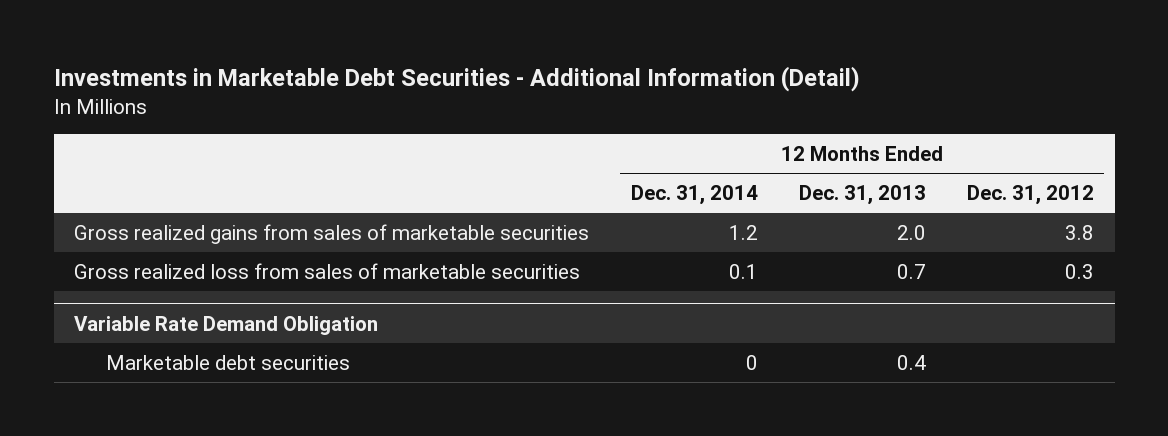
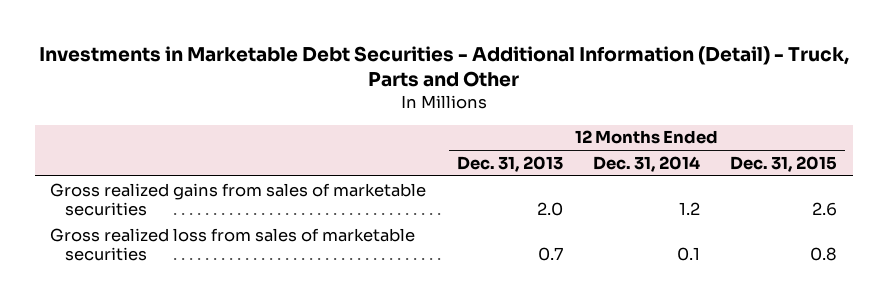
[53,65,860,92] Investments in Marketable Debt Securities - Additional Information (Detail) -> [38,45,849,88] Investments in Marketable Debt Securities - Additional Information (Detail) - Truck, Parts and Other
[967,184,1095,205] Dec. 31, 2012 -> none
none -> [730,156,838,173] Dec. 31, 2015
[74,315,379,335] Variable Rate Demand Obligation -> none
[105,354,350,370] Marketable debt securities -> none

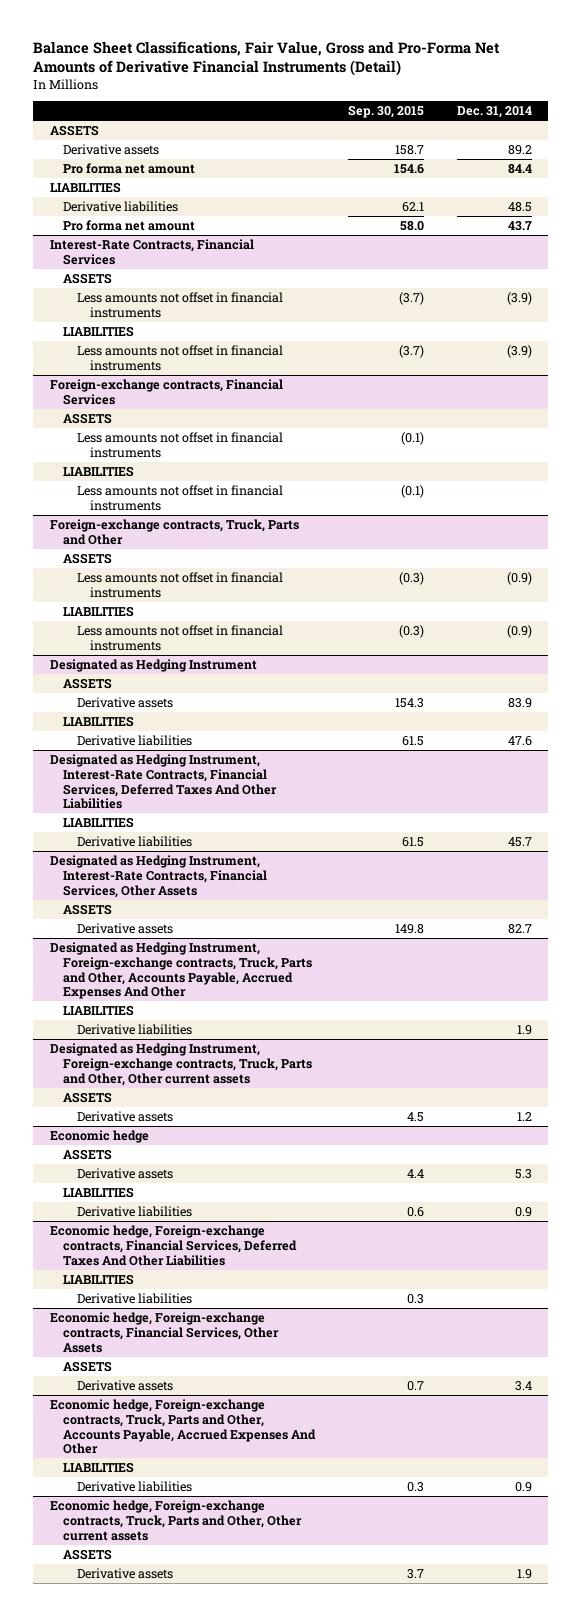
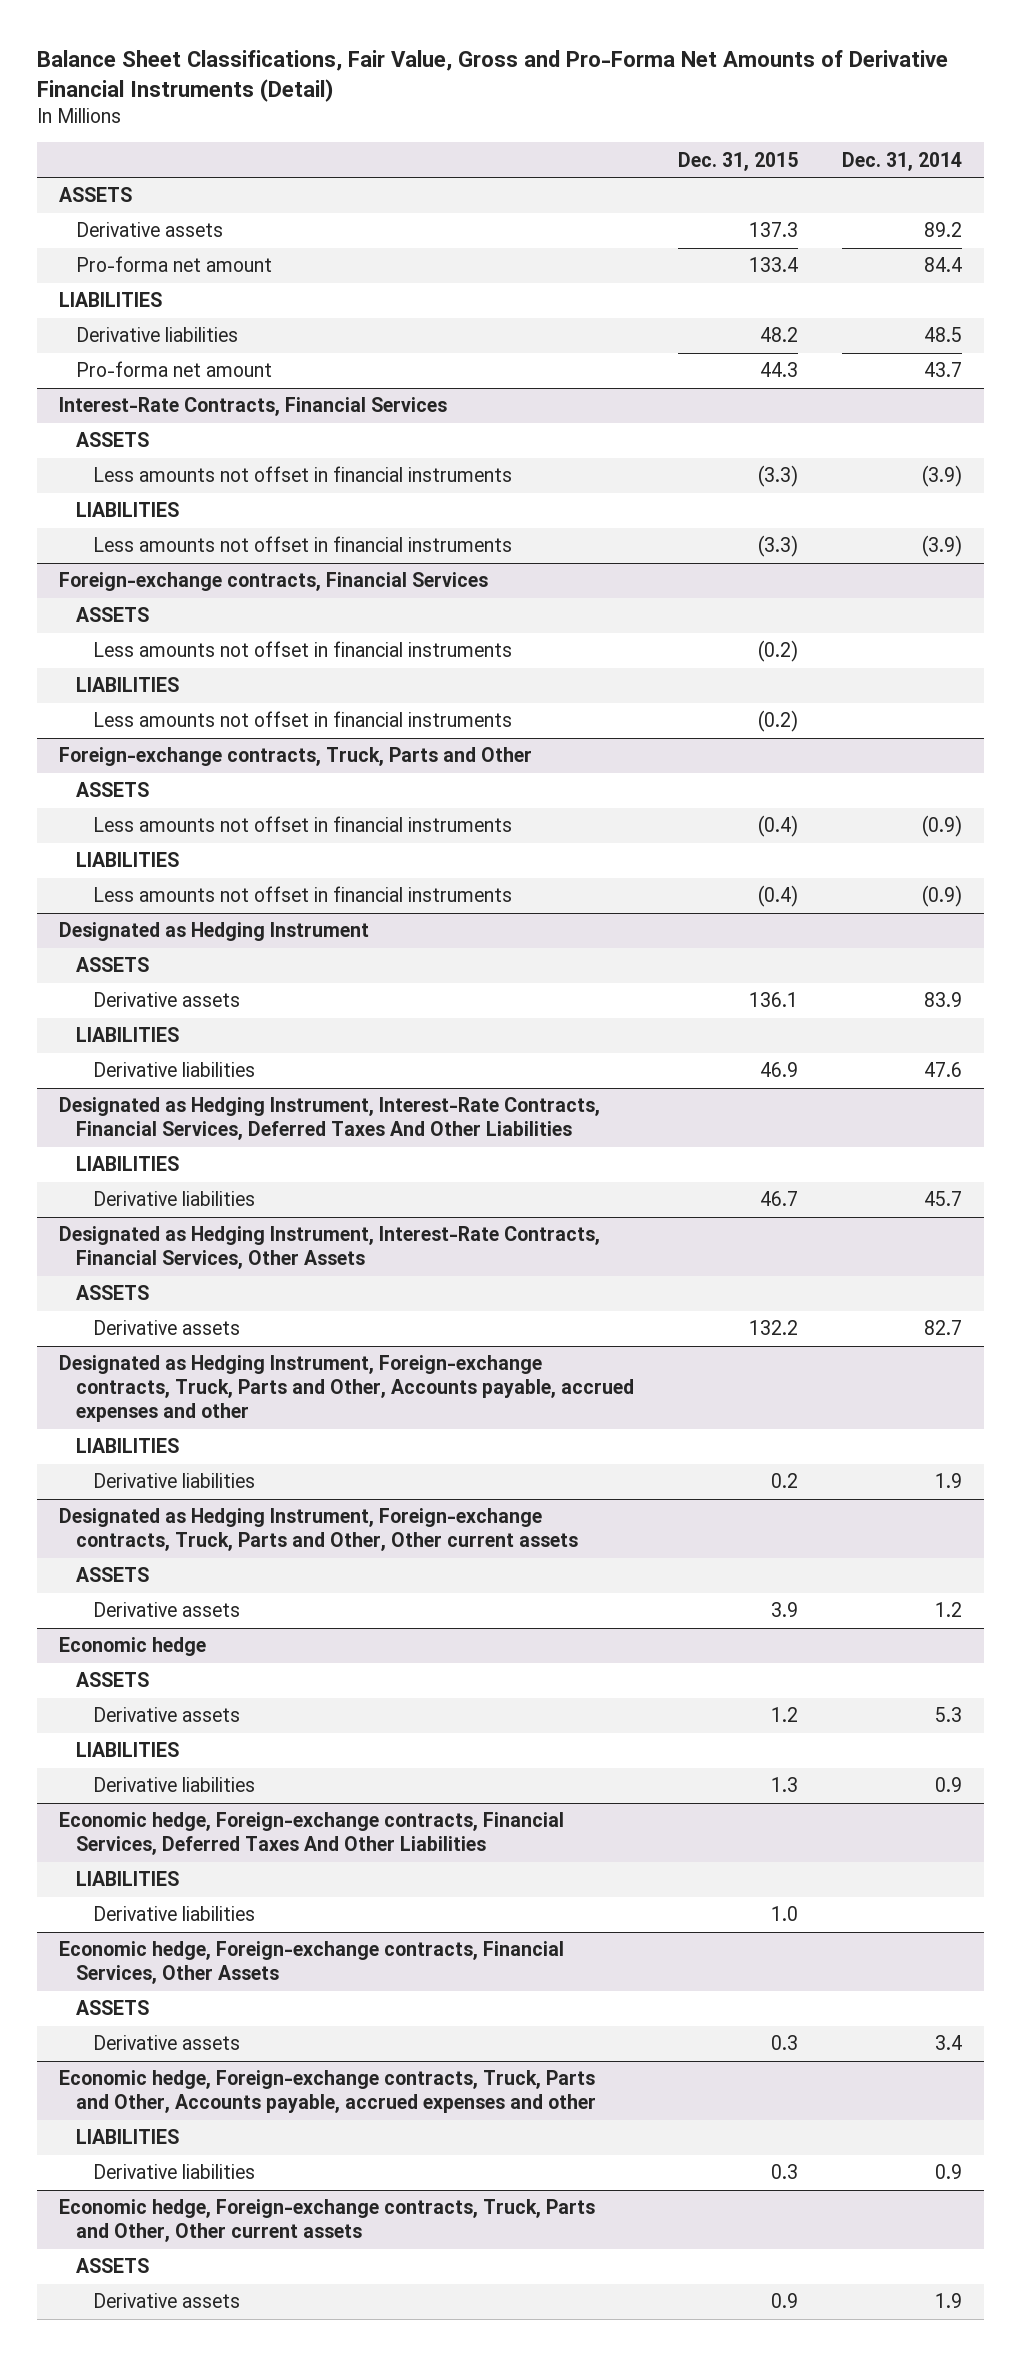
[347,105,424,119] Sep. 30, 2015 -> none
none -> [678,151,799,171] Dec. 31, 2015
[63,163,196,175] Pro forma net amount -> [76,256,273,273] Pro-forma net amount
[63,220,196,232] Pro forma net amount -> [76,361,273,378] Pro-forma net amount
[49,942,313,1000] Designated as Hedging Instrument, Foreign-exchange contracts, Truck, Parts and Other, Accounts Payable, Accrued Expenses And Other -> [58,1355,635,1423] Designated as Hedging Instrument, Foreign-exchange contracts, Truck, Parts and Other, Accounts payable, accrued expenses and other
[49,1399,317,1455] Economic hedge, Foreign-exchange contracts, Truck, Parts and Other, Accounts Payable, Accrued Expenses And Other -> [58,2070,597,2114] Economic hedge, Foreign-exchange contracts, Truck, Parts and Other, Accounts payable, accrued expenses and other

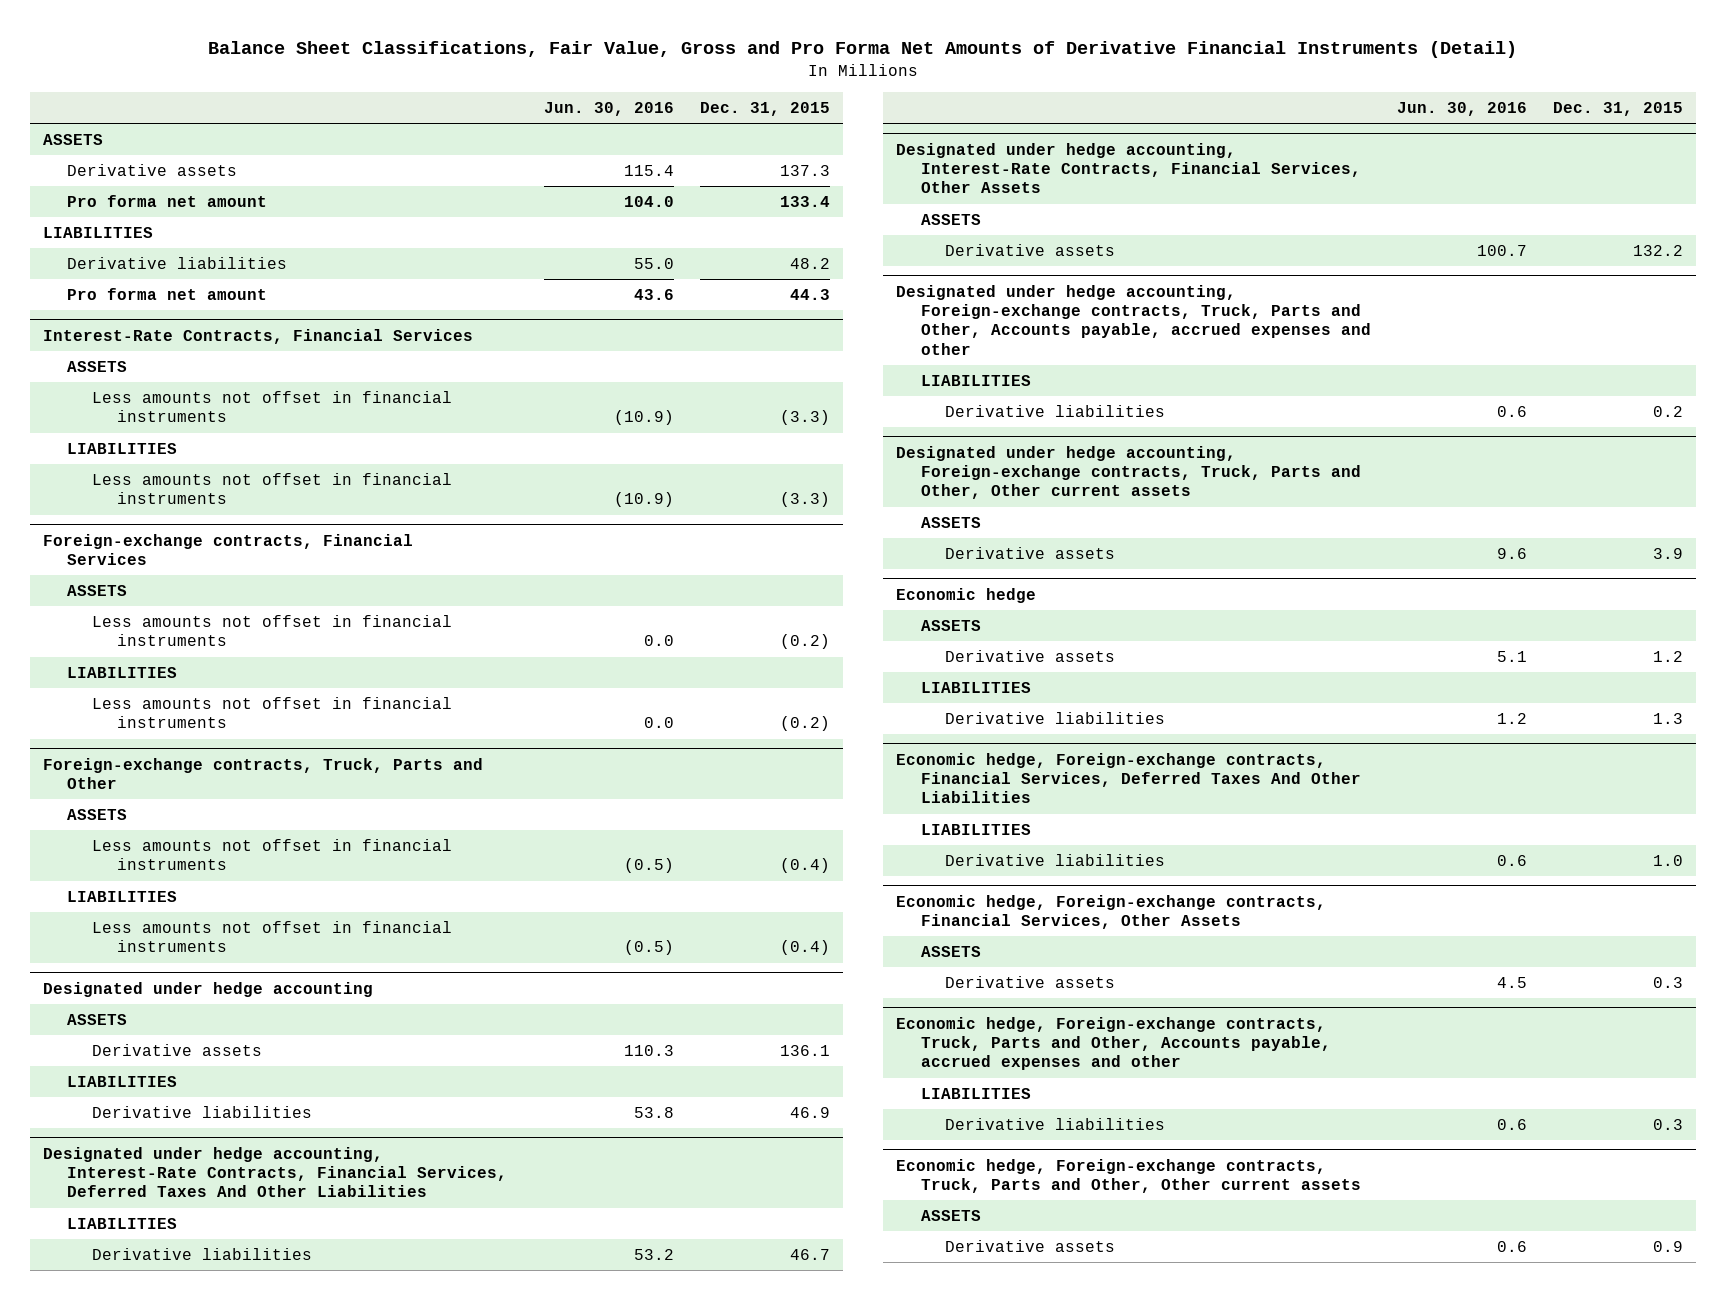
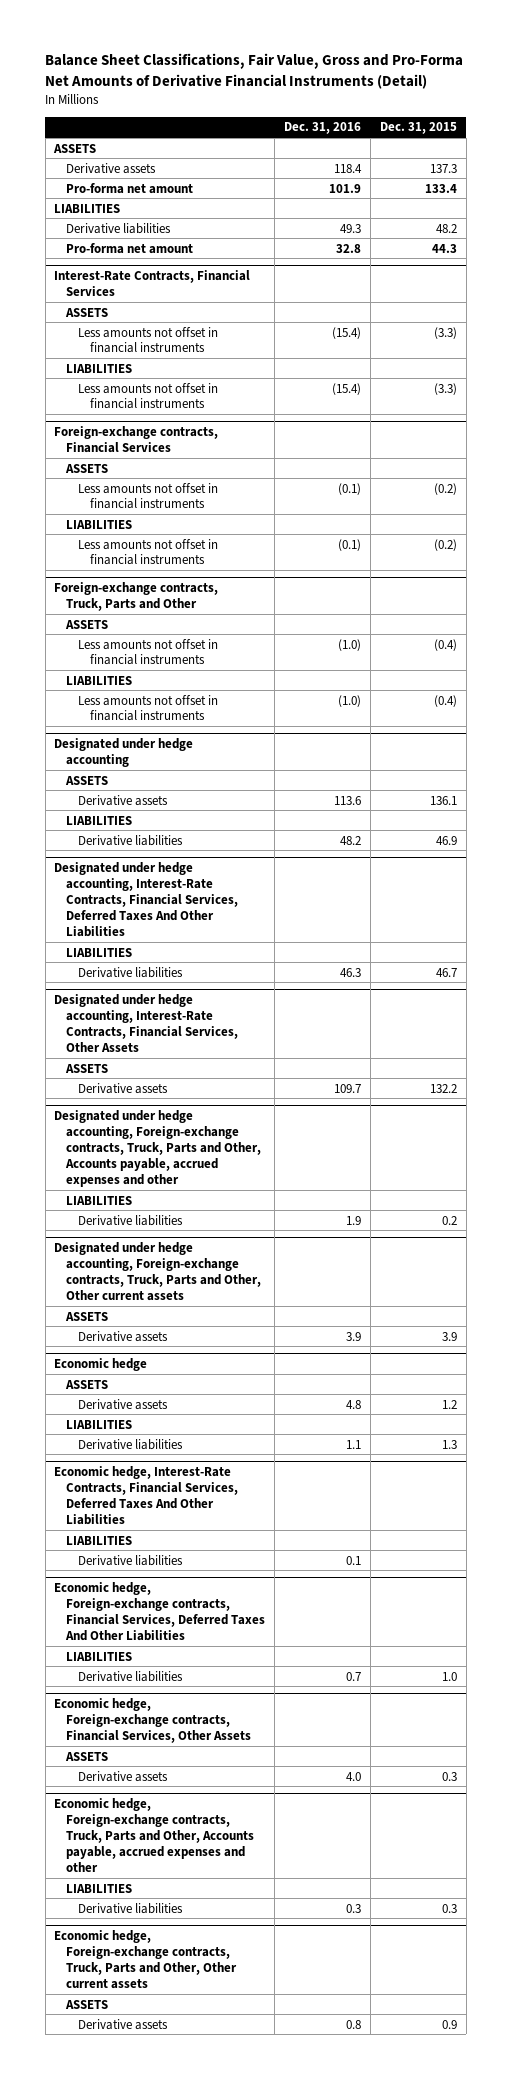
[207,41,1517,59] Balance Sheet Classifications, Fair Value, Gross and Pro Forma Net Amounts of Derivative Financial Instruments (Detail) -> [45,53,464,89] Balance Sheet Classifications, Fair Value, Gross and Pro-Forma Net Amounts of Derivative Financial Instruments (Detail)
[543,101,674,116] Jun. 30, 2016 -> none
none -> [283,122,361,135] Dec. 31, 2016
[67,194,268,207] Pro forma net amount -> [66,182,194,194] Pro-forma net amount
[67,287,268,300] Pro forma net amount -> [66,242,194,254] Pro-forma net amount
none -> [54,1466,239,1526] Economic hedge, Interest-Rate Contracts, Financial Services, Deferred Taxes And Other Liabilities
none -> [66,1535,133,1545] LIABILITIES
none -> [77,1554,183,1566] Derivative liabilities

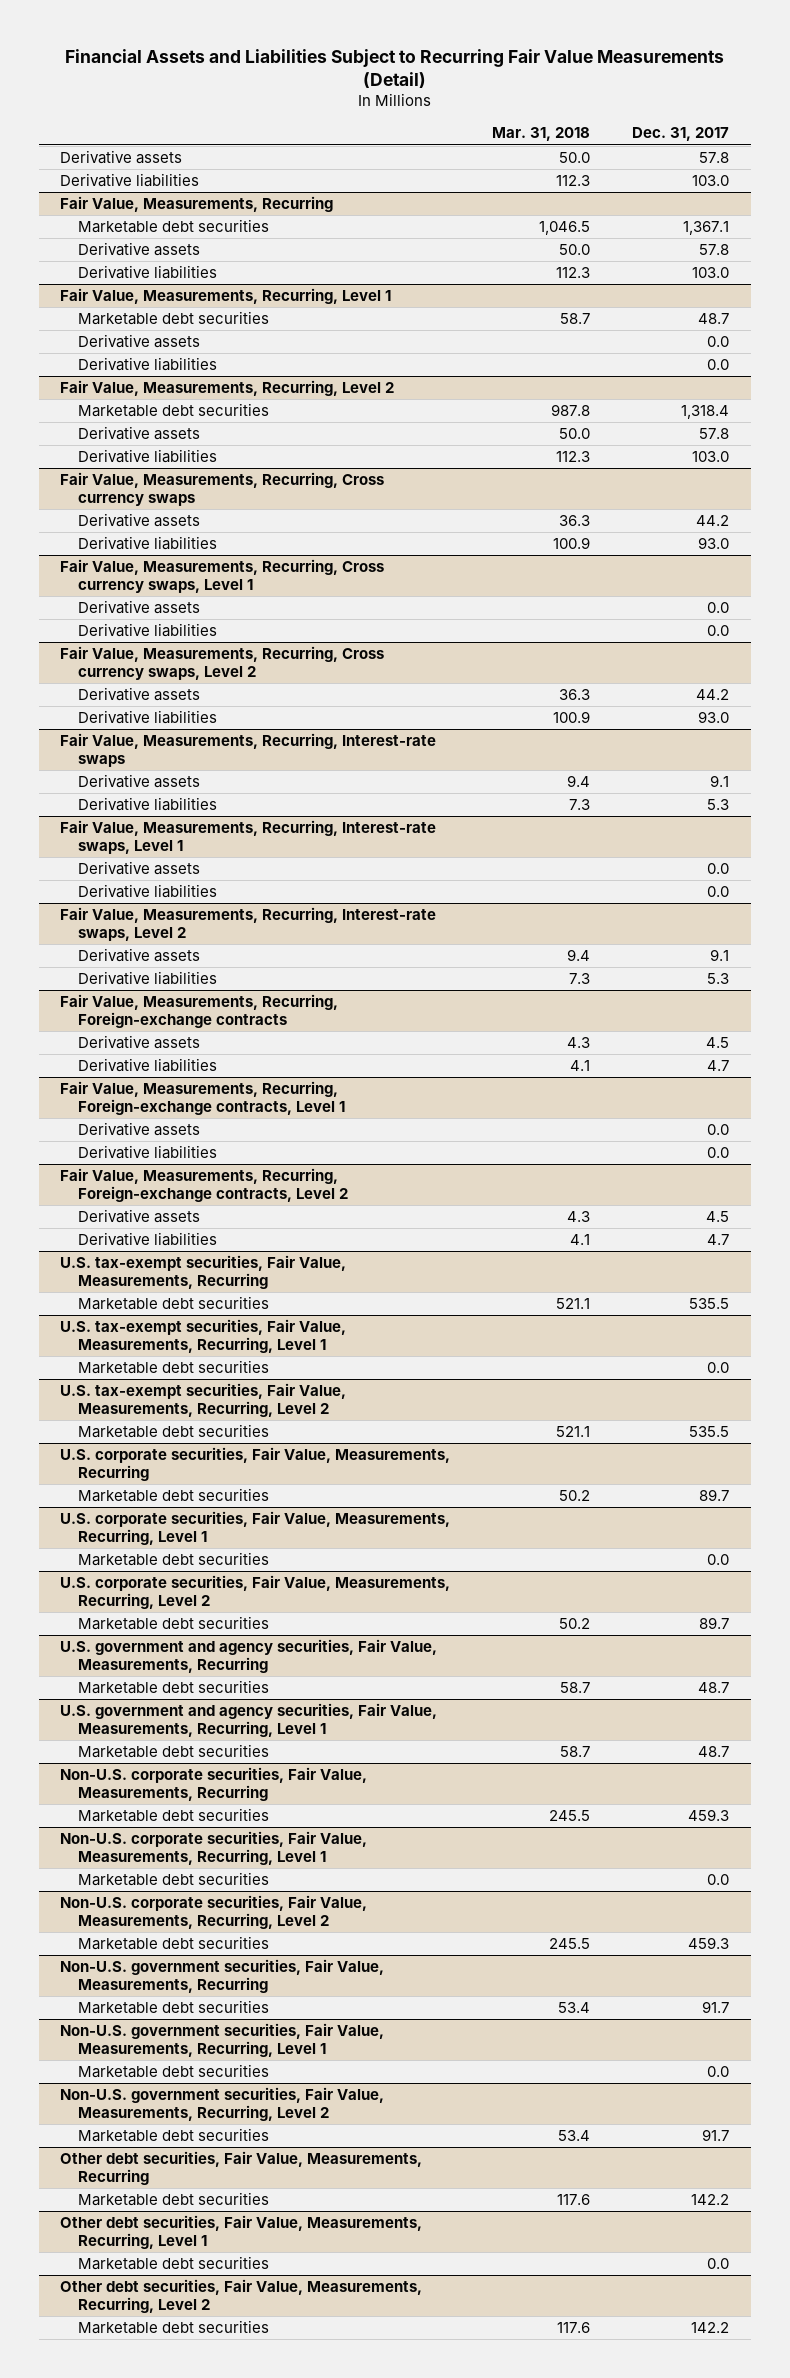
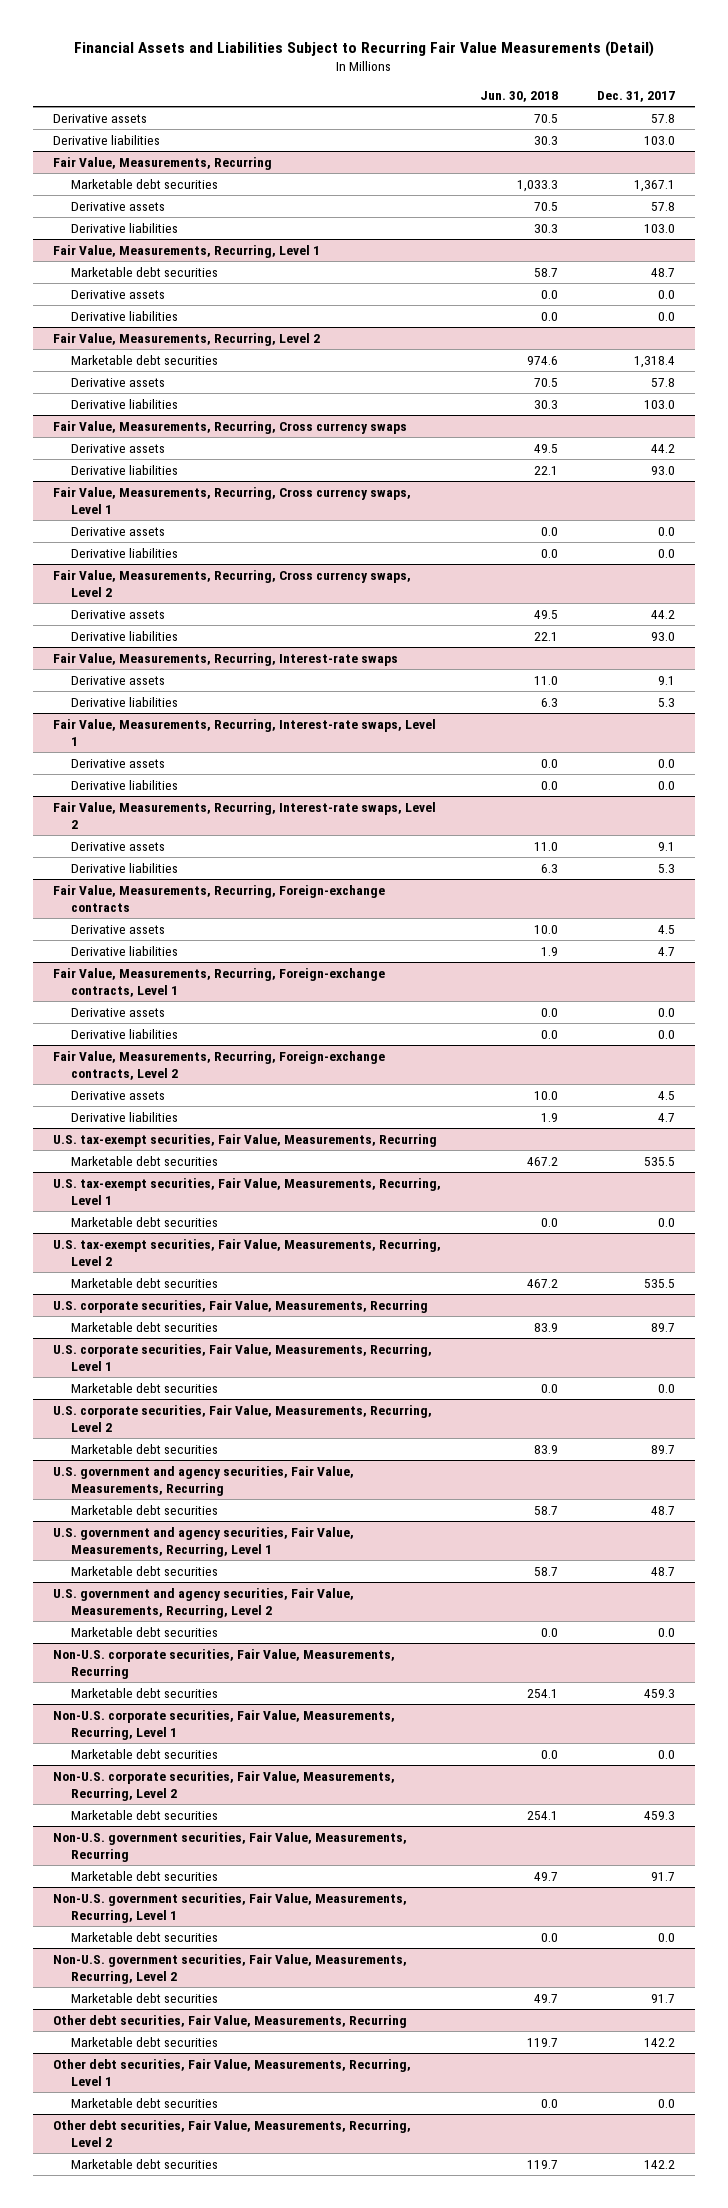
[492,127,591,142] Mar. 31, 2018 -> none
none -> [479,91,558,103] Jun. 30, 2018
none -> [52,1587,354,1618] U.S. government and agency securities, Fair Value, Measurements, Recurring, Level 2
none -> [70,1626,218,1637] Marketable debt securities

